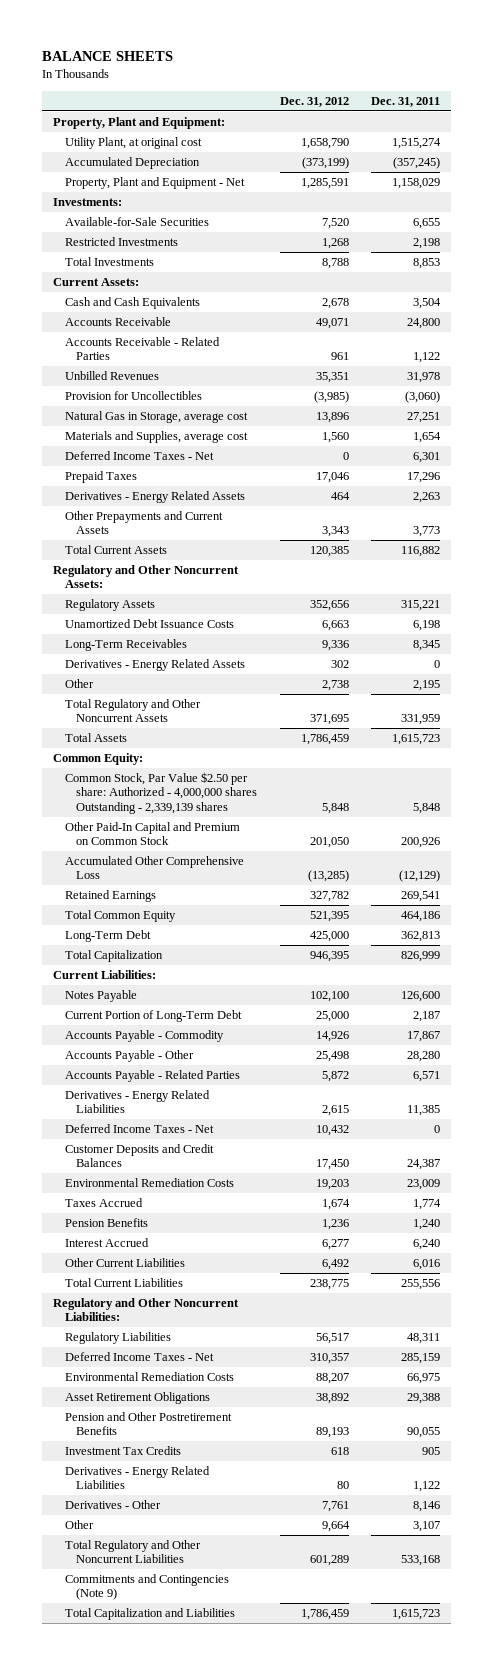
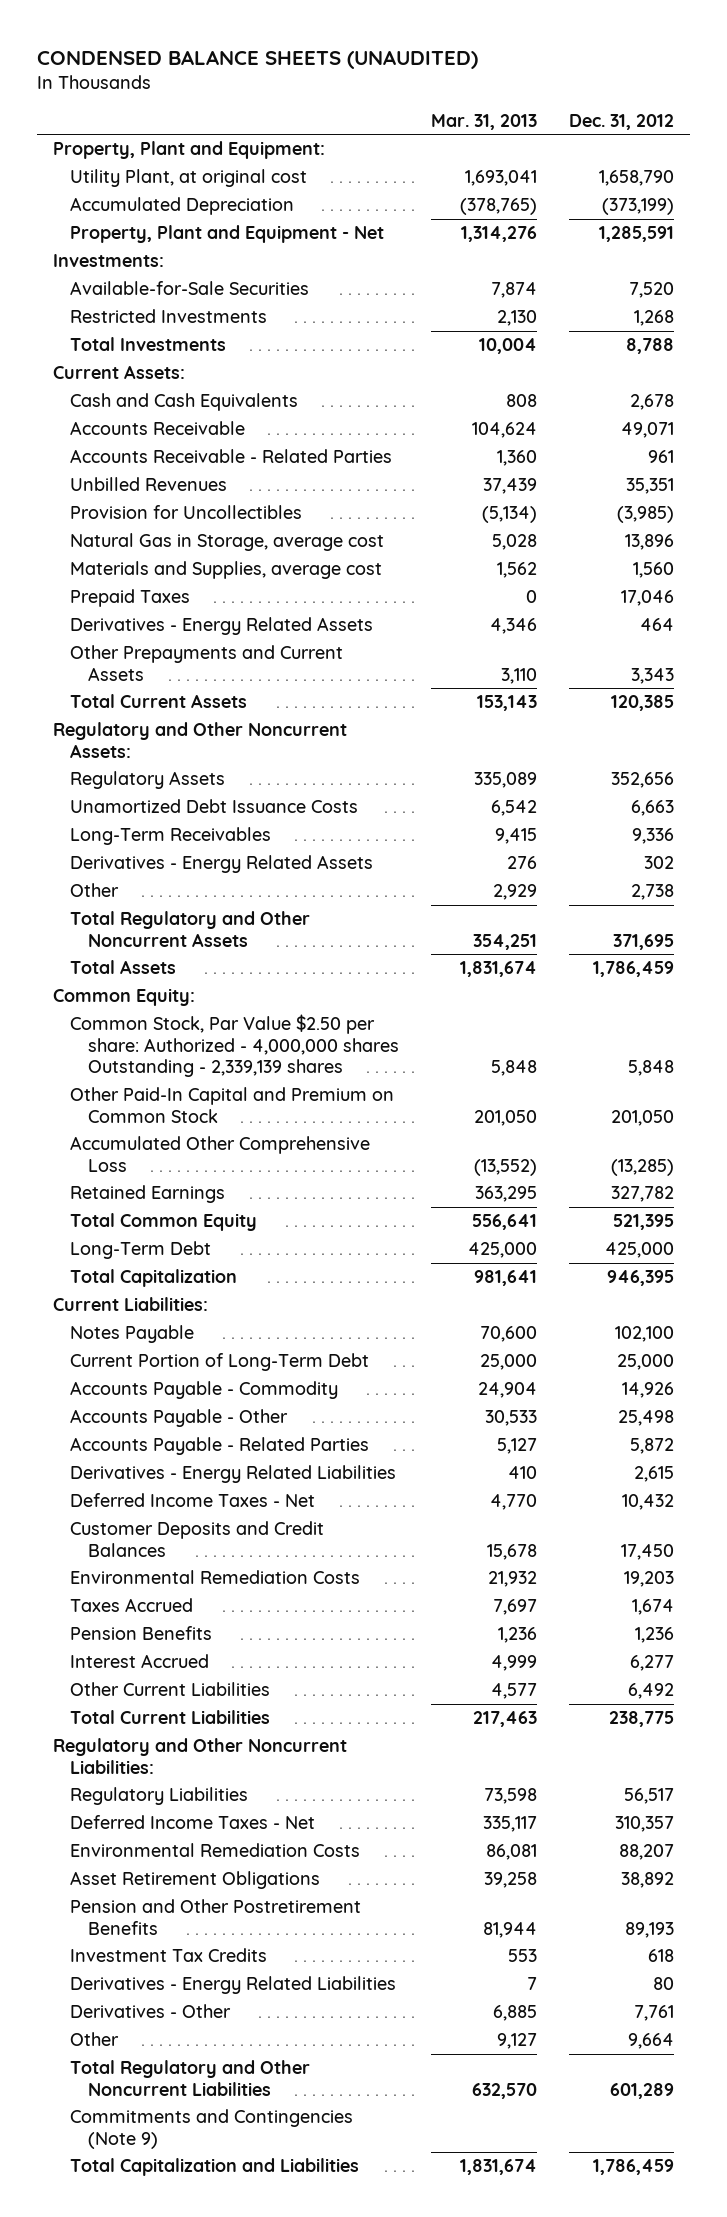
[42,51,174,62] BALANCE SHEETS -> [37,49,479,69] CONDENSED BALANCE SHEETS (UNAUDITED)
[371,96,441,107] Dec. 31, 2011 -> none
none -> [430,113,537,130] Mar. 31, 2013
[64,451,214,461] Deferred Income Taxes - Net -> none

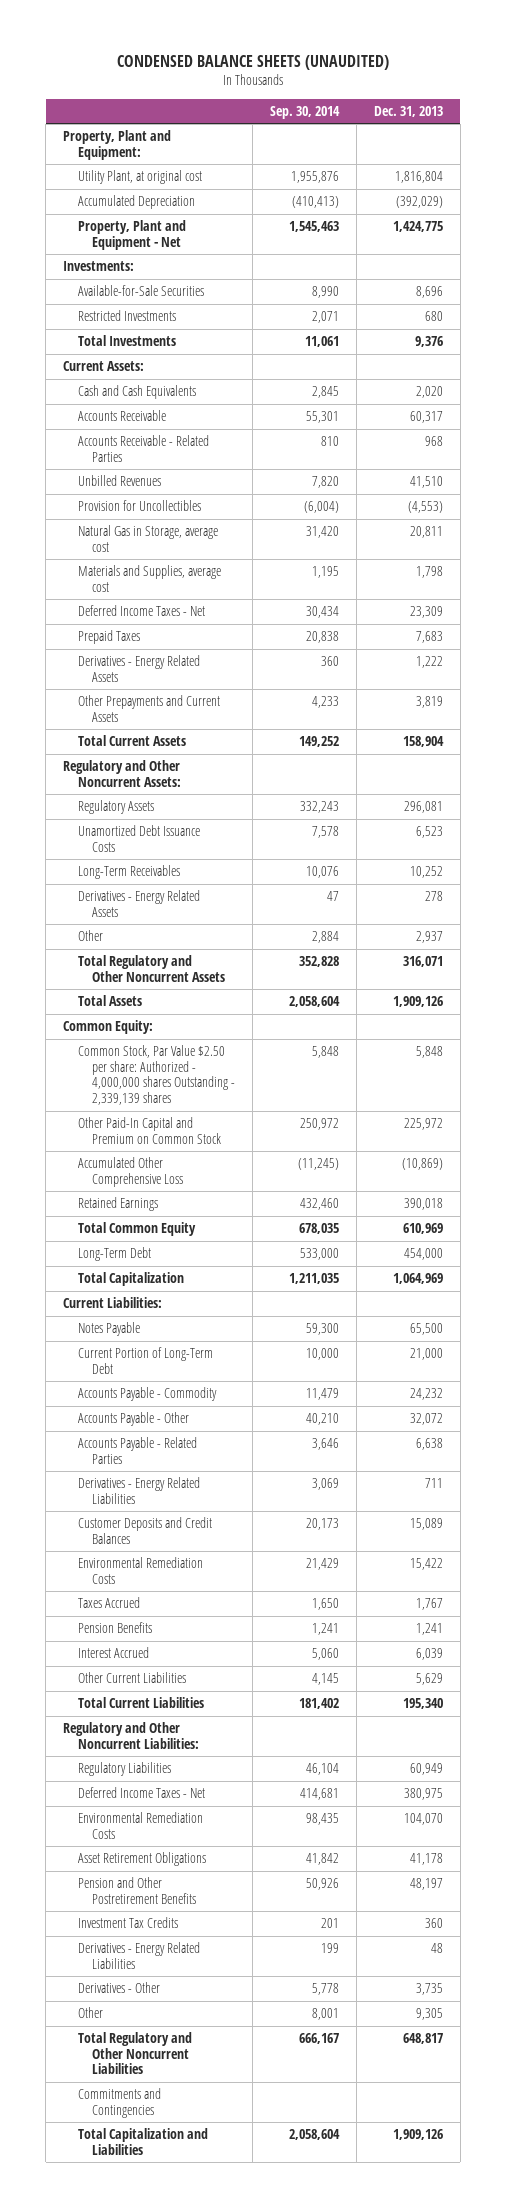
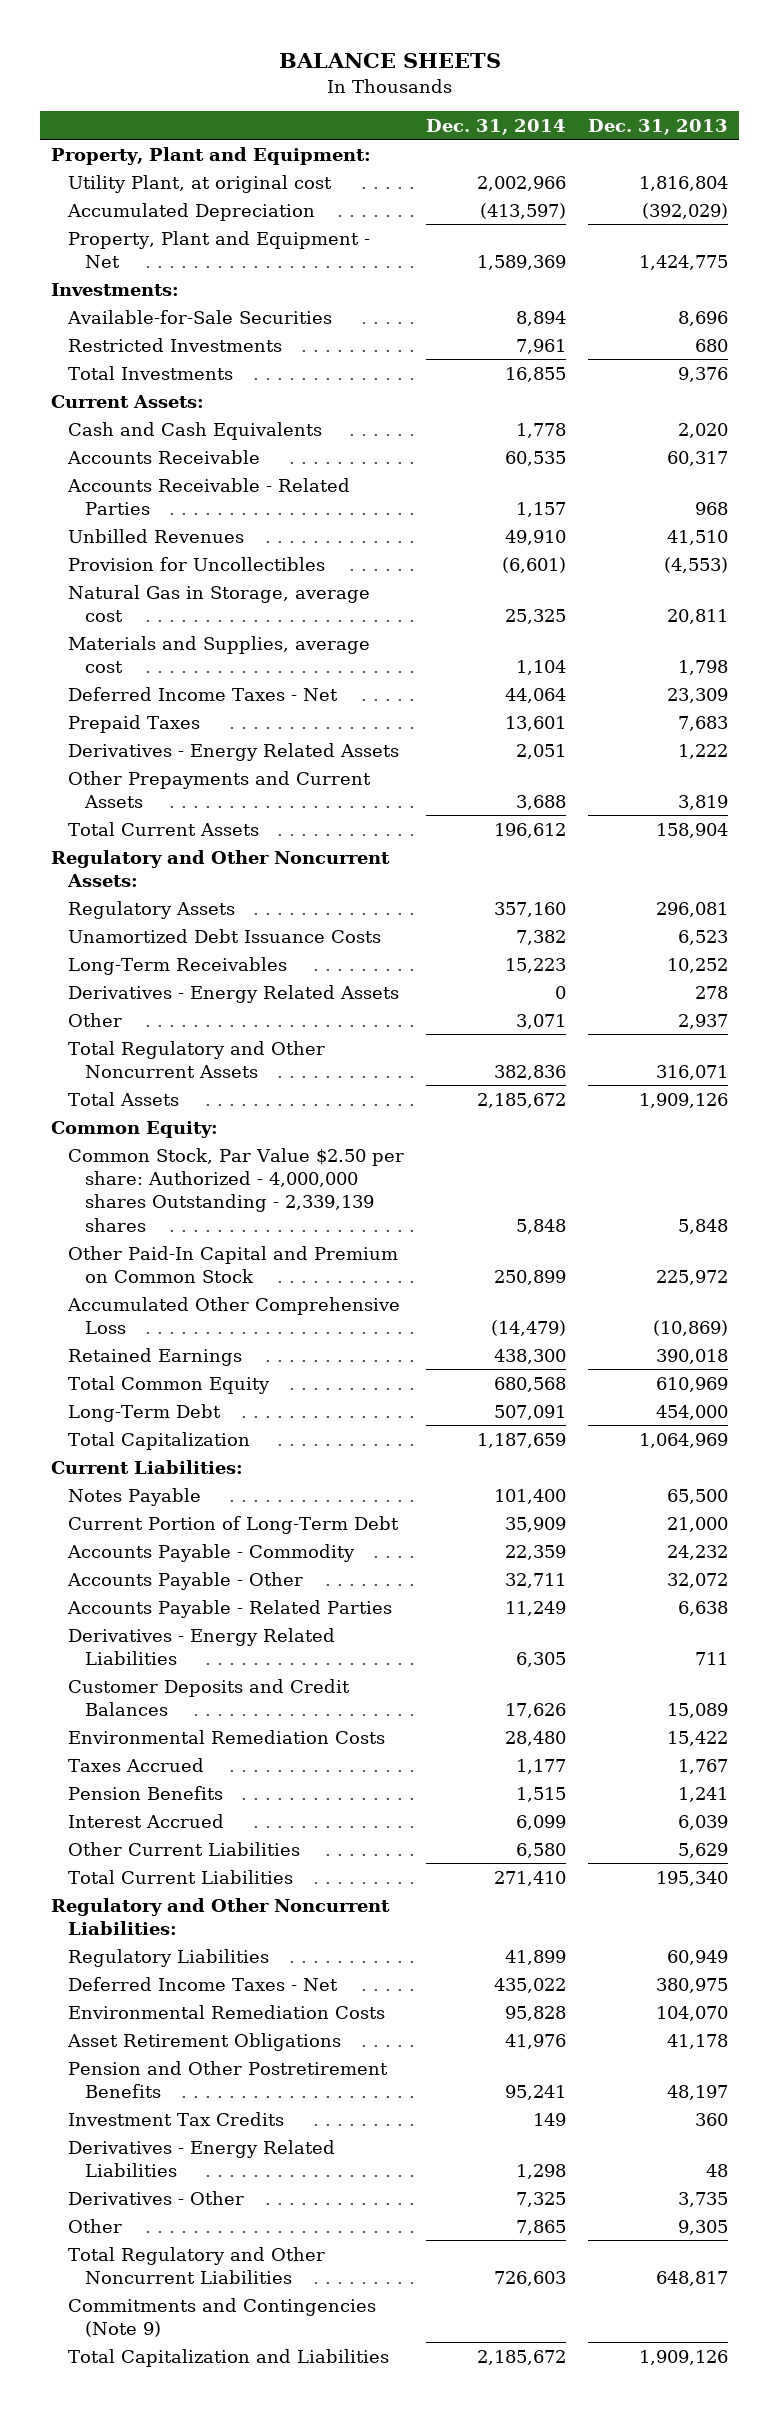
[117,54,390,70] CONDENSED BALANCE SHEETS (UNAUDITED) -> [278,53,501,69] BALANCE SHEETS
[270,105,341,119] Sep. 30, 2014 -> none
none -> [426,118,567,135] Dec. 31, 2014
[77,2088,161,2118] Commitments and Contingencies -> [68,2297,377,2338] Commitments and Contingencies (Note 9)

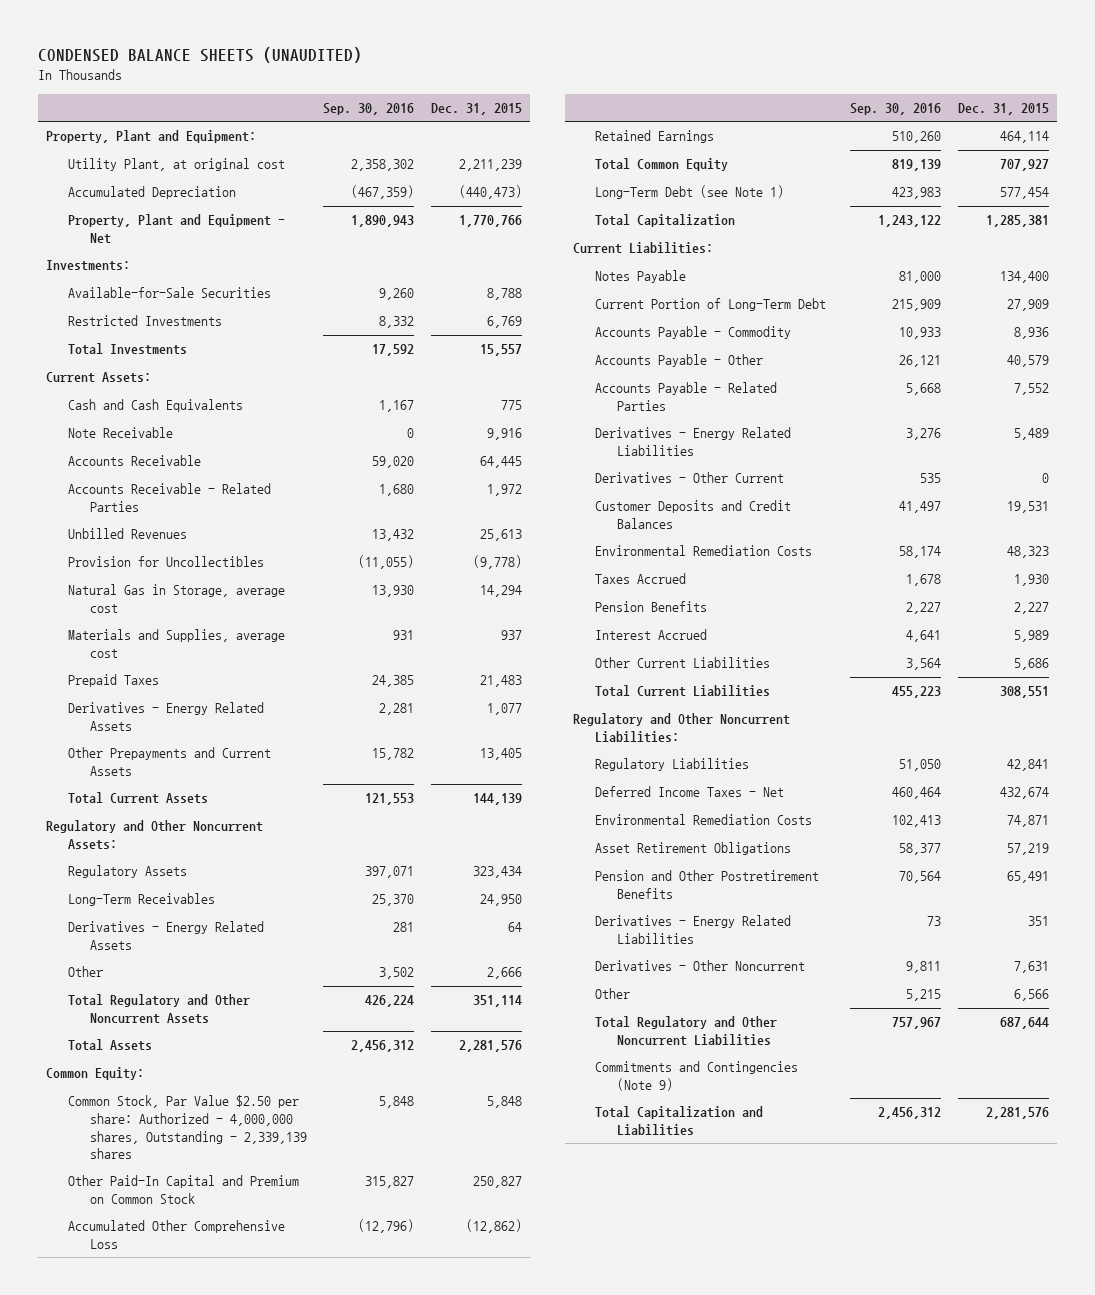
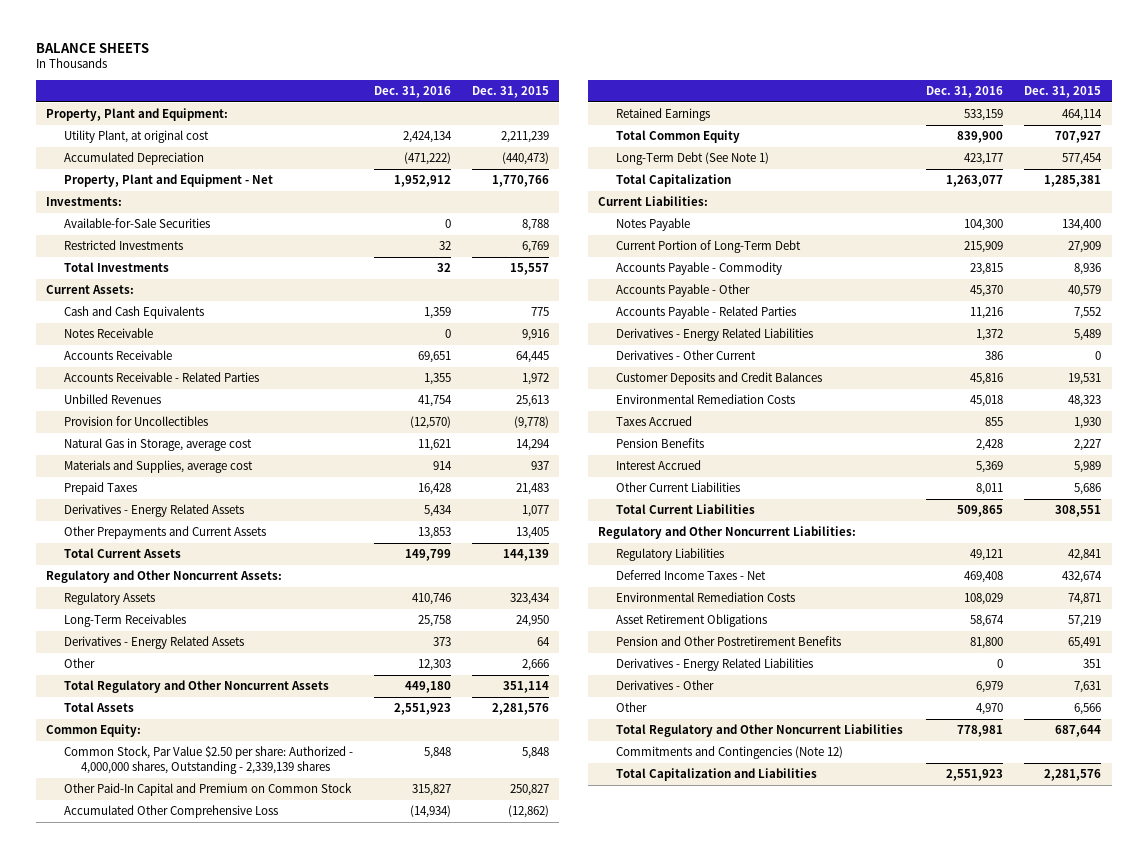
[38,47,363,64] CONDENSED BALANCE SHEETS (UNAUDITED) -> [35,43,149,54] BALANCE SHEETS
[323,102,415,115] Sep. 30, 2016 -> none
none -> [373,85,451,98] Dec. 31, 2016
[68,427,174,439] Note Receivable -> [63,328,153,339] Notes Receivable
[595,185,785,200] Long-Term Debt (see Note 1) -> [615,152,769,166] Long-Term Debt (See Note 1)
[595,960,806,972] Derivatives - Other Noncurrent -> [615,680,714,691] Derivatives - Other
[595,1061,799,1091] Commitments and Contingencies (Note 9) -> [615,746,843,760] Commitments and Contingencies (Note 12)

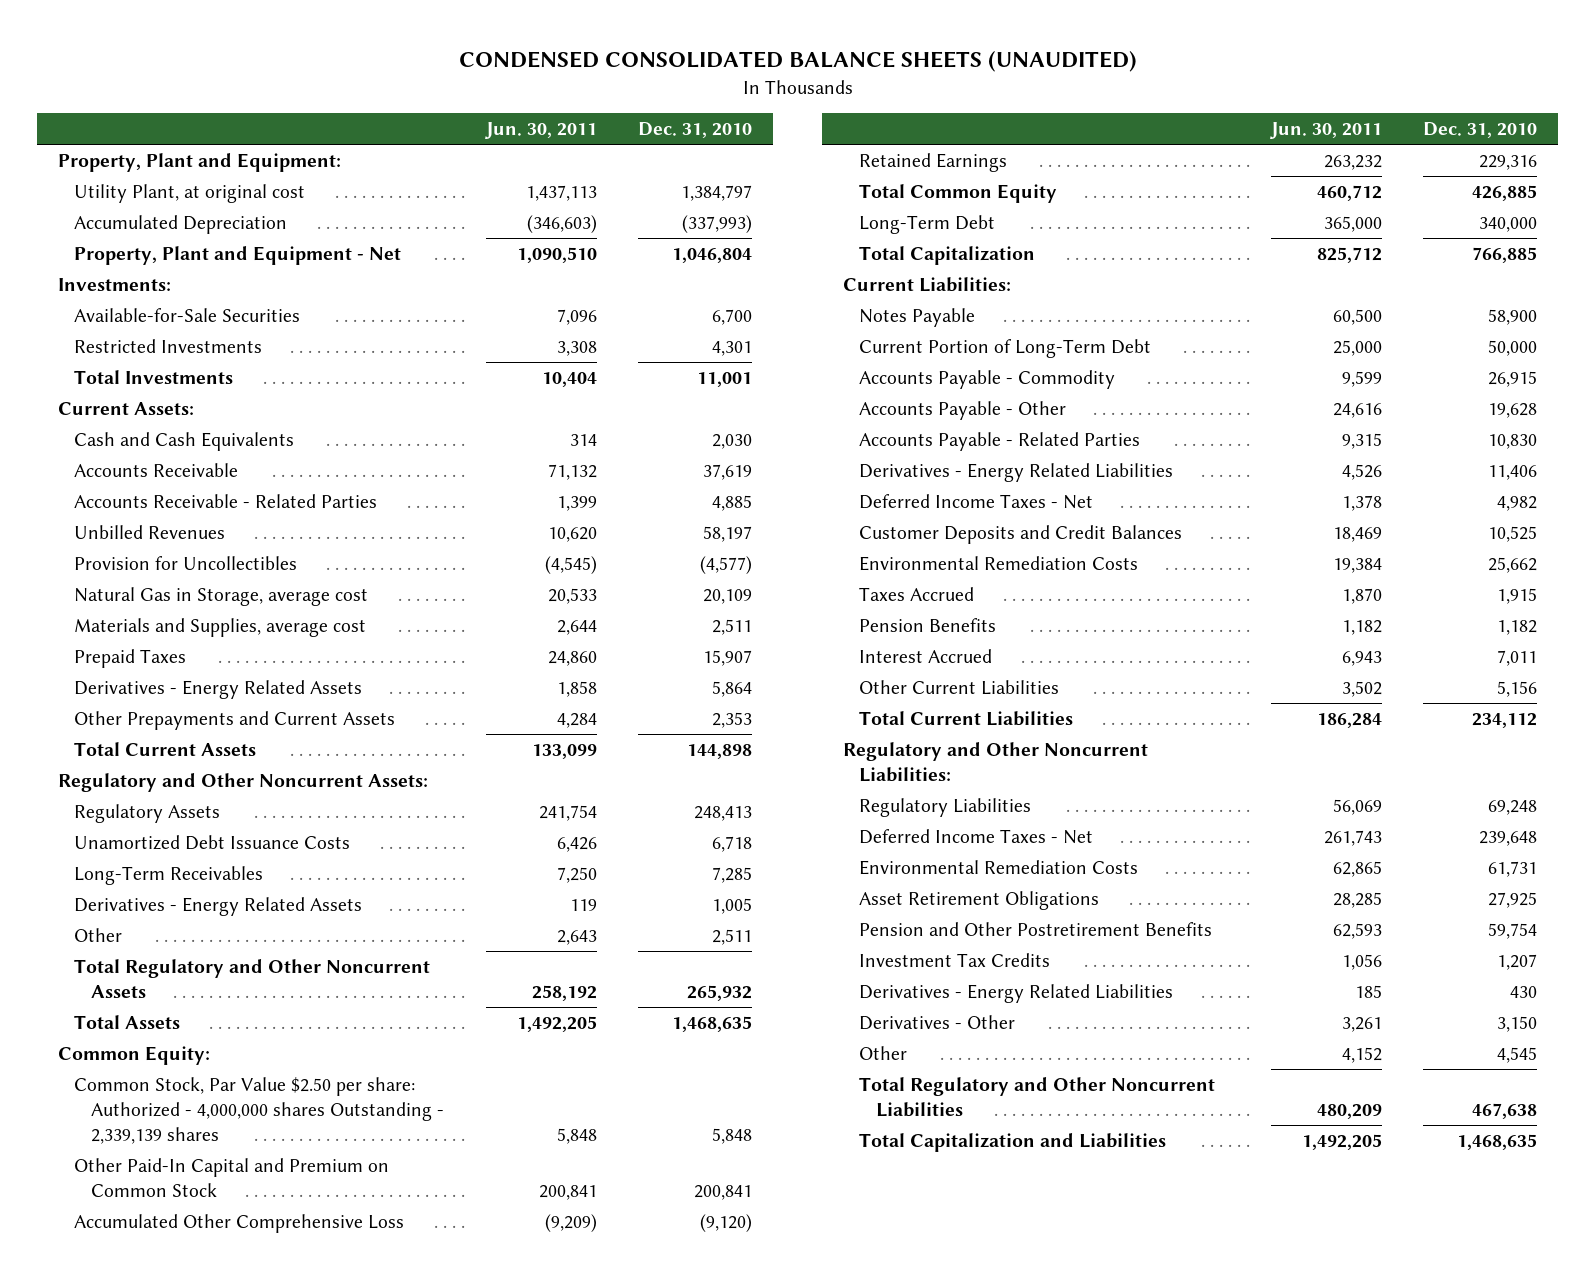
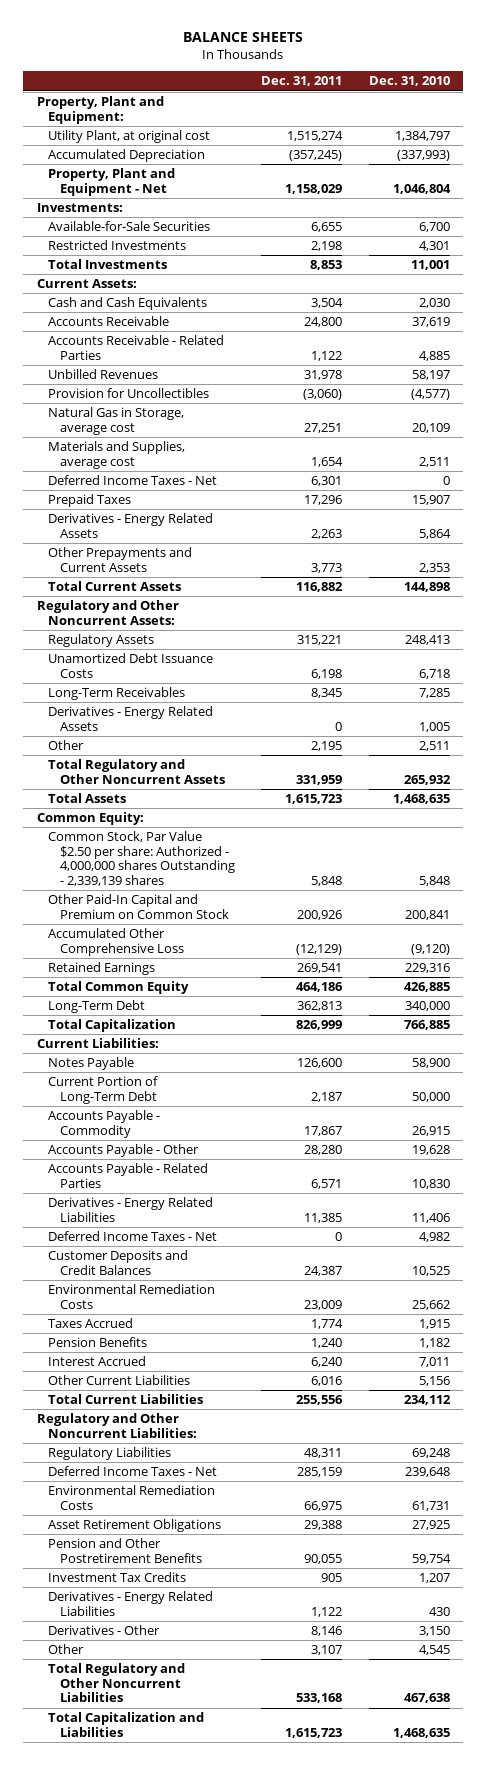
[458,51,1137,73] CONDENSED CONSOLIDATED BALANCE SHEETS (UNAUDITED) -> [183,32,304,43] BALANCE SHEETS
[484,122,597,140] Jun. 30, 2011 -> none
none -> [261,76,343,87] Dec. 31, 2011
none -> [48,474,218,485] Deferred Income Taxes - Net

